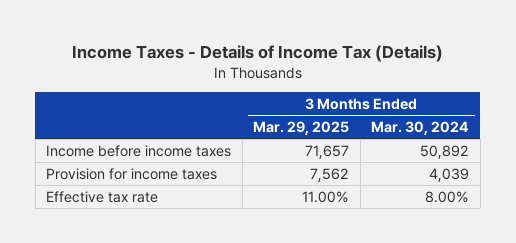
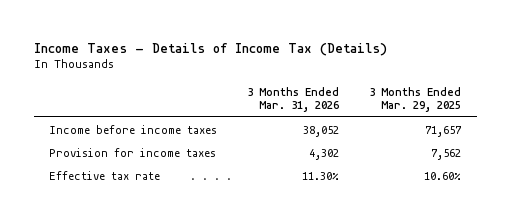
[371,120,470,135] Mar. 30, 2024 -> none
none -> [247,86,340,113] 3 Months Ended Mar. 31, 2026
[302,190,350,203] 11.00% -> [424,171,462,180] 10.60%

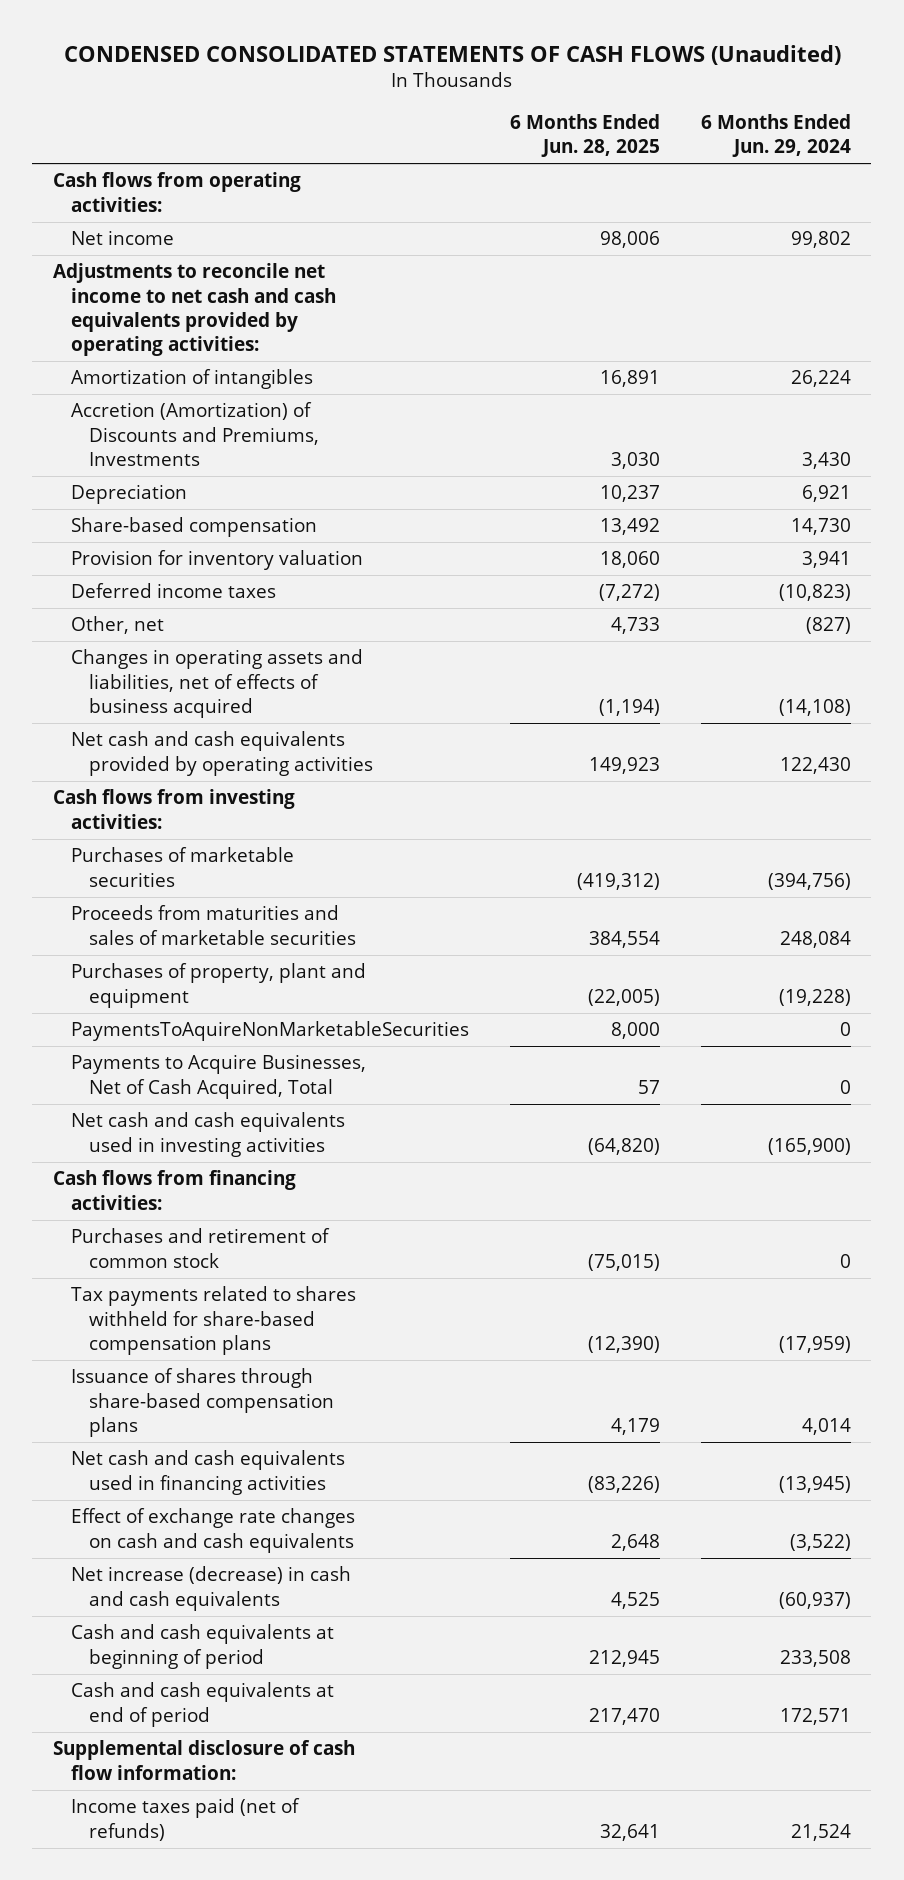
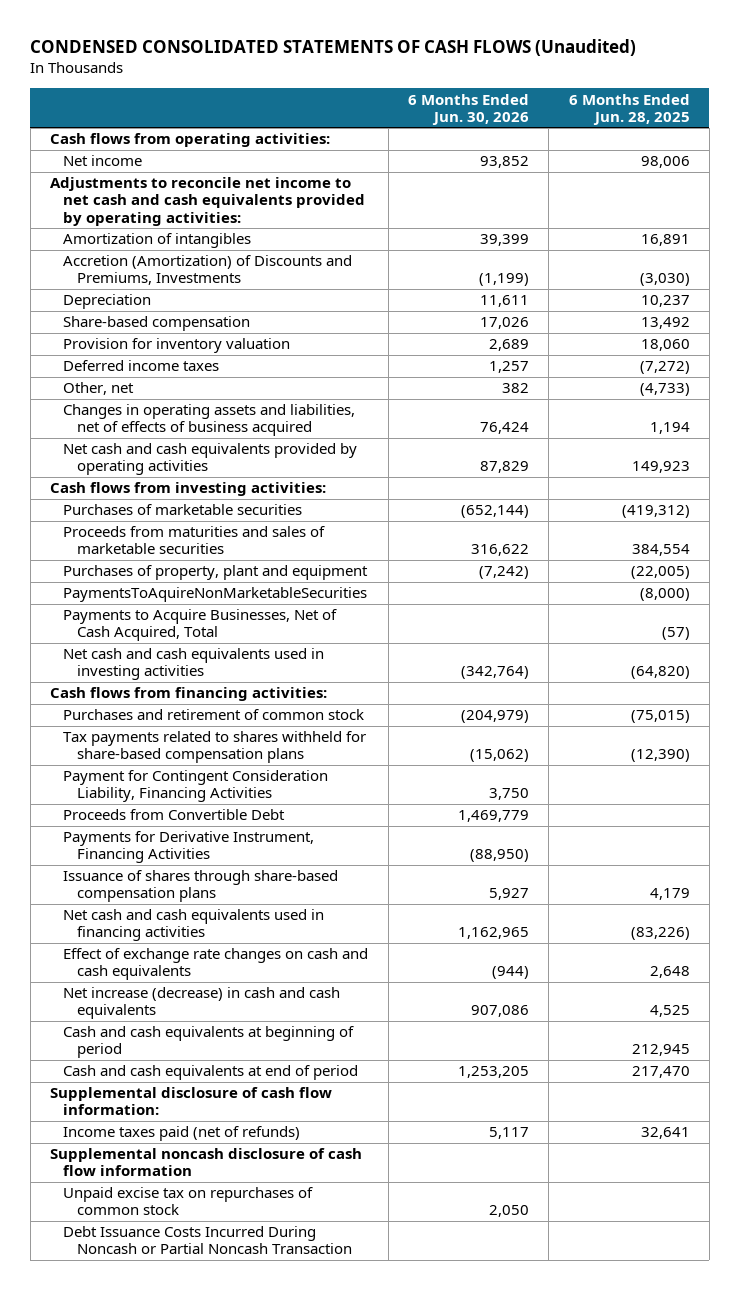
[700,113,851,158] 6 Months Ended Jun. 29, 2024 -> none
none -> [407,93,529,125] 6 Months Ended Jun. 30, 2026
[610,451,660,469] 3,030 -> [639,273,690,287] (3,030)
[610,617,660,635] 4,733 -> [639,383,690,397] (4,733)
[598,698,660,716] (1,194) -> [649,422,690,435] 1,194
[610,1022,660,1040] 8,000 -> [639,588,690,602] (8,000)
[637,1079,660,1094] 57 -> [661,627,690,641] (57)
none -> [63,770,329,803] Payment for Contingent Consideration Liability, Financing Activities
none -> [63,809,286,821] Proceeds from Convertible Debt
none -> [63,831,315,864] Payments for Derivative Instrument, Financing Activities
none -> [50,1148,363,1177] Supplemental noncash disclosure of cash flow information
none -> [63,1187,314,1216] Unpaid excise tax on repurchases of common stock
none -> [63,1226,352,1255] Debt Issuance Costs Incurred During Noncash or Partial Noncash Transaction

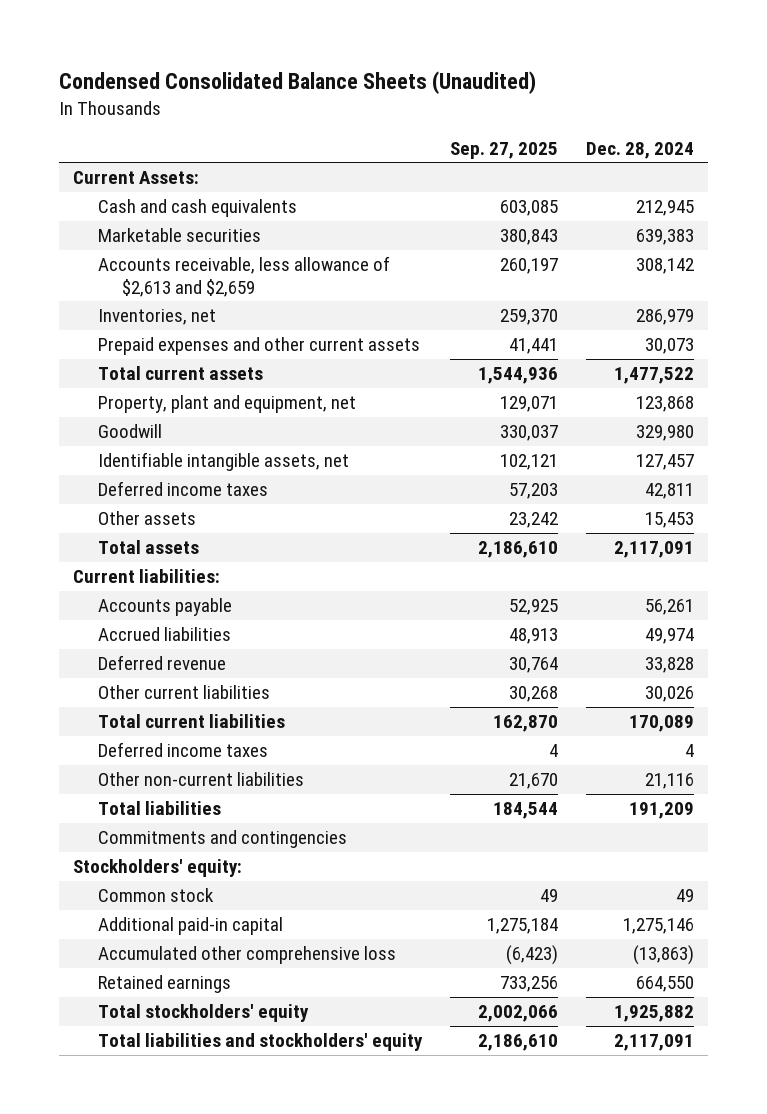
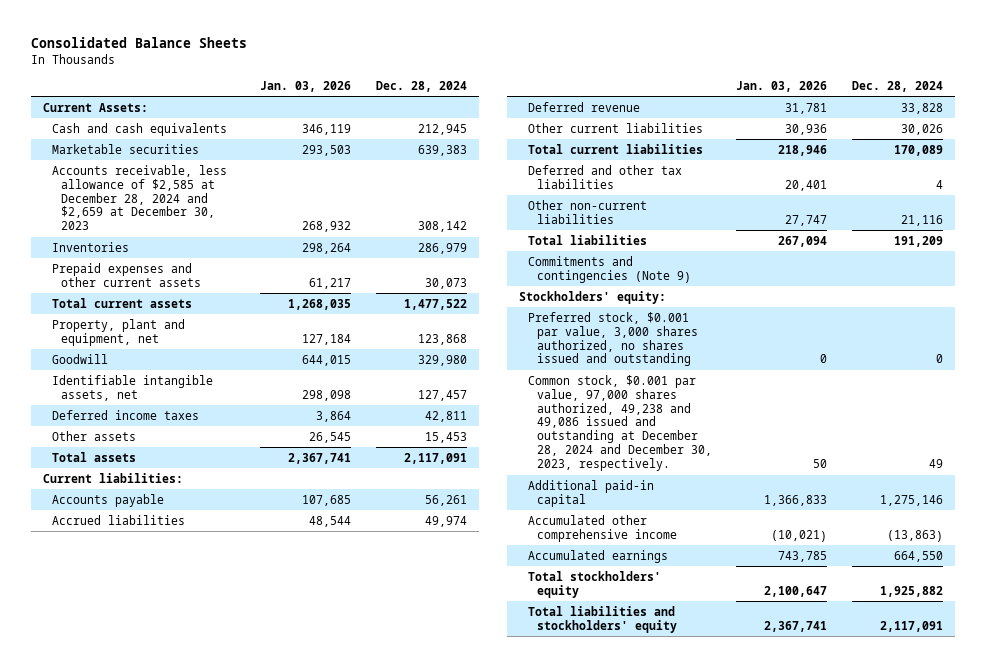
[59,70,537,94] Condensed Consolidated Balance Sheets (Unaudited) -> [30,37,247,49] Consolidated Balance Sheets
[449,141,558,159] Sep. 27, 2025 -> none
none -> [260,80,352,92] Jan. 03, 2026
[97,256,390,297] Accounts receivable, less allowance of $2,613 and $2,659 -> [51,164,227,231] Accounts receivable, less allowance of $2,585 at December 28, 2024 and $2,659 at December 30, 2023
[97,309,216,326] Inventories, net -> [51,241,129,252] Inventories
[97,742,268,758] Deferred income taxes -> [528,164,683,189] Deferred and other tax liabilities
[97,830,347,849] Commitments and contingencies -> [528,255,692,283] Commitments and contingencies (Note 9)
none -> [528,311,699,367] Preferred stock, $0.001 par value, 3,000 shares authorized, no shares issued and outstanding
[97,888,214,903] Common stock -> [528,374,713,472] Common stock, $0.001 par value, 97,000 shares authorized, 49,238 and 49,086 issued and outstanding at December 28, 2024 and December 30, 2023, respectively.
[97,946,396,965] Accumulated other comprehensive loss -> [528,514,678,542] Accumulated other comprehensive income
[97,975,231,994] Retained earnings -> [528,549,669,563] Accumulated earnings

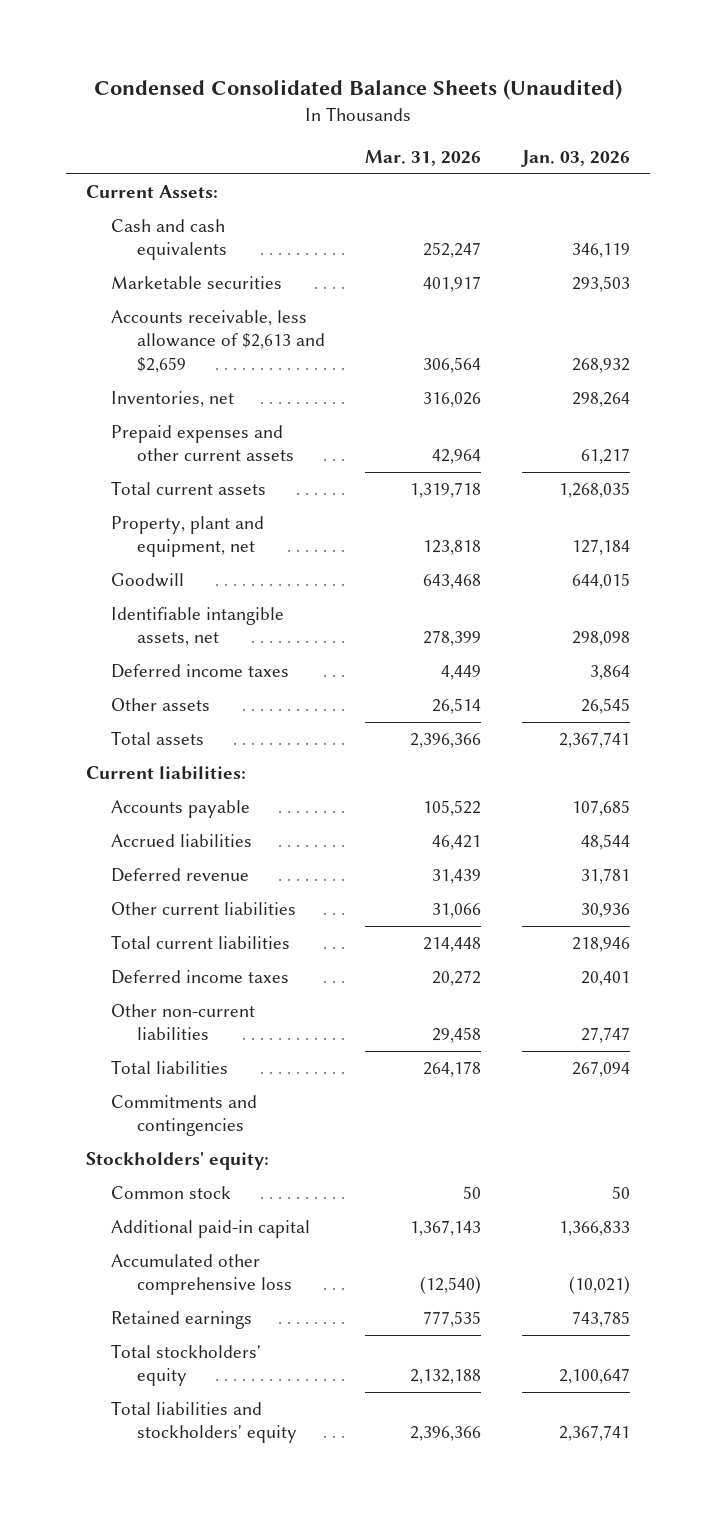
[30,37,247,49] Consolidated Balance Sheets -> [93,79,622,101] Condensed Consolidated Balance Sheets (Unaudited)
[375,80,467,92] Dec. 28, 2024 -> none
none -> [365,149,482,166] Mar. 31, 2026
[51,164,227,231] Accounts receivable, less allowance of $2,585 at December 28, 2024 and $2,659 at December 30, 2023 -> [111,310,325,373] Accounts receivable, less allowance of $2,613 and $2,659
[51,241,129,252] Inventories -> [111,391,235,408] Inventories, net
[528,164,683,189] Deferred and other tax liabilities -> [111,970,290,985] Deferred income taxes
[528,255,692,283] Commitments and contingencies (Note 9) -> [111,1095,258,1137] Commitments and contingencies
[528,311,699,367] Preferred stock, $0.001 par value, 3,000 shares authorized, no shares issued and outstanding -> none
[528,374,713,472] Common stock, $0.001 par value, 97,000 shares authorized, 49,238 and 49,086 issued and outstanding at December 28, 2024 and December 30, 2023, respectively. -> [111,1186,232,1200] Common stock
[528,514,678,542] Accumulated other comprehensive income -> [111,1254,292,1296] Accumulated other comprehensive loss
[528,549,669,563] Accumulated earnings -> [111,1311,253,1330] Retained earnings

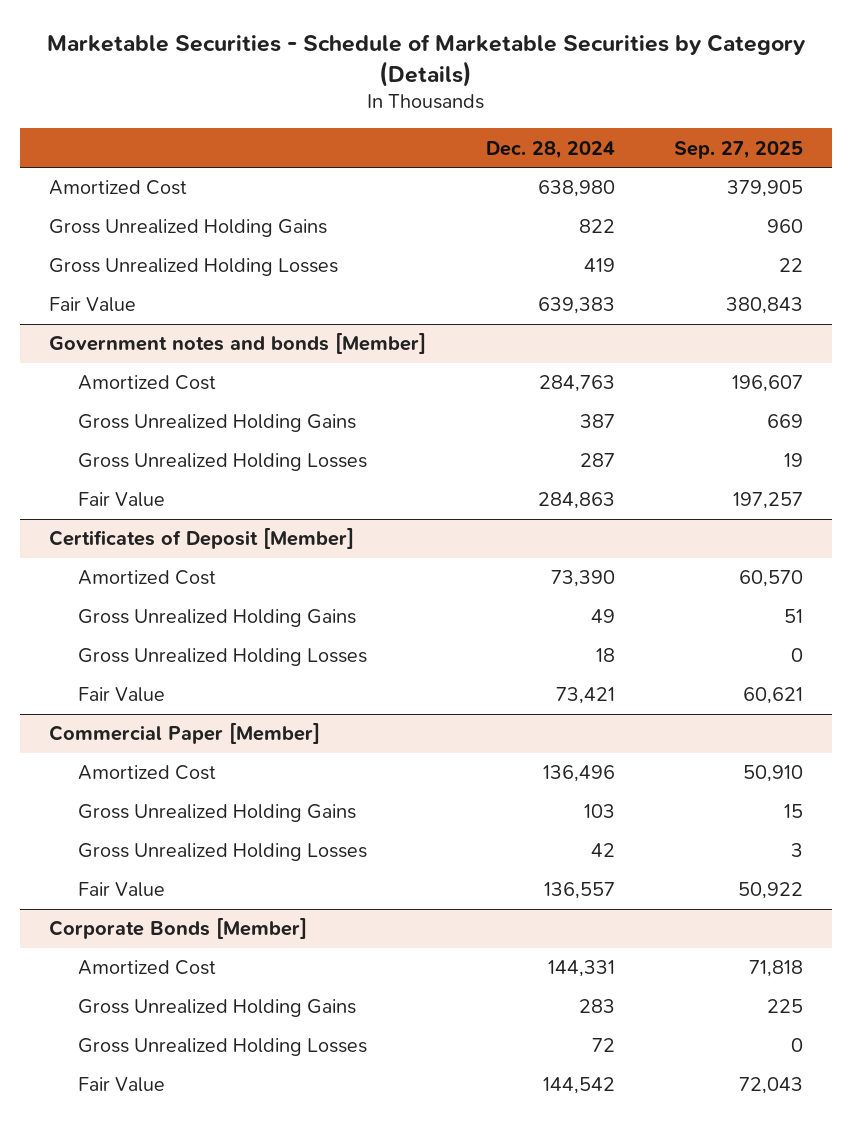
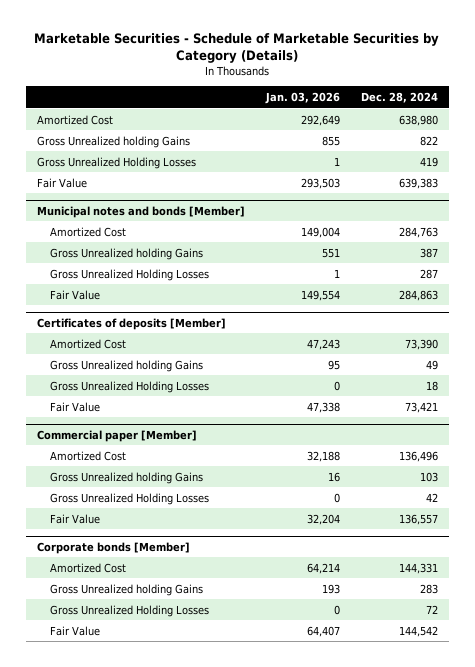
[673,140,803,159] Sep. 27, 2025 -> none
none -> [264,91,340,104] Jan. 03, 2026
[49,219,328,238] Gross Unrealized Holding Gains -> [36,135,190,148] Gross Unrealized holding Gains
[49,333,427,355] Government notes and bonds [Member] -> [36,205,245,218] Municipal notes and bonds [Member]
[78,414,357,433] Gross Unrealized Holding Gains -> [50,247,204,260] Gross Unrealized holding Gains
[49,528,355,550] Certificates of Deposit [Member] -> [36,317,226,330] Certificates of deposits [Member]
[78,609,357,628] Gross Unrealized Holding Gains -> [50,359,204,372] Gross Unrealized holding Gains
[49,723,321,745] Commercial Paper [Member] -> [36,429,197,442] Commercial paper [Member]
[78,804,357,823] Gross Unrealized Holding Gains -> [50,471,204,484] Gross Unrealized holding Gains
[49,918,308,940] Corporate Bonds [Member] -> [36,541,190,554] Corporate bonds [Member]
[78,999,357,1018] Gross Unrealized Holding Gains -> [50,583,204,596] Gross Unrealized holding Gains

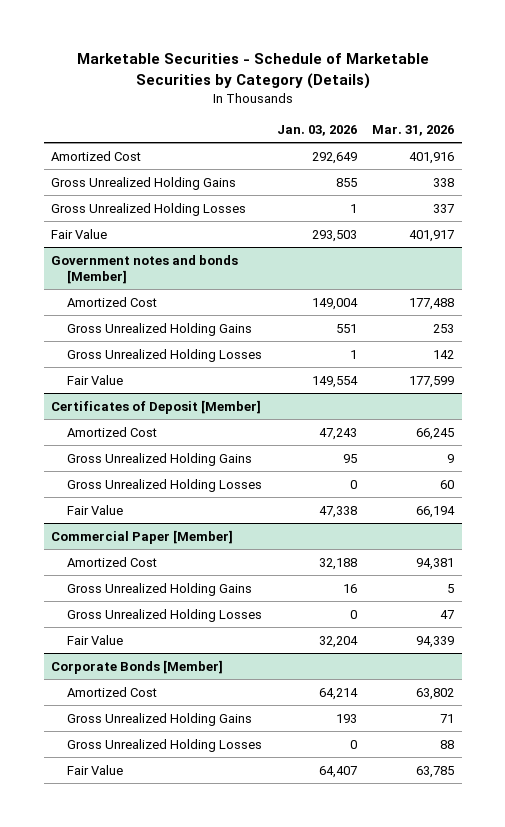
[361,91,439,103] Dec. 28, 2024 -> none
none -> [372,124,455,136] Mar. 31, 2026
[36,135,190,148] Gross Unrealized holding Gains -> [51,176,237,190] Gross Unrealized Holding Gains
[36,205,245,218] Municipal notes and bonds [Member] -> [51,254,239,284] Government notes and bonds [Member]
[50,247,204,260] Gross Unrealized holding Gains -> [66,322,252,336] Gross Unrealized Holding Gains
[36,317,226,330] Certificates of deposits [Member] -> [51,399,262,414] Certificates of Deposit [Member]
[50,359,204,372] Gross Unrealized holding Gains -> [66,452,252,466] Gross Unrealized Holding Gains
[36,429,197,442] Commercial paper [Member] -> [51,529,234,544] Commercial Paper [Member]
[50,471,204,484] Gross Unrealized holding Gains -> [66,582,252,596] Gross Unrealized Holding Gains
[36,541,190,554] Corporate bonds [Member] -> [51,659,224,674] Corporate Bonds [Member]
[50,583,204,596] Gross Unrealized holding Gains -> [66,712,252,726] Gross Unrealized Holding Gains

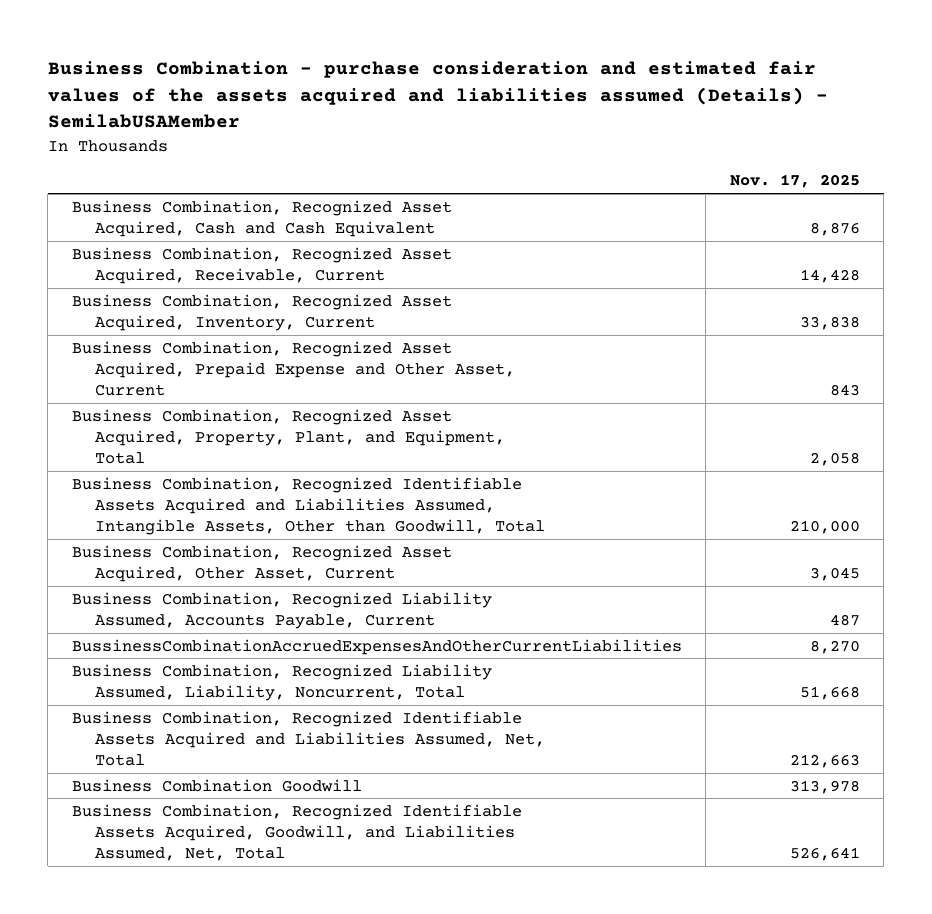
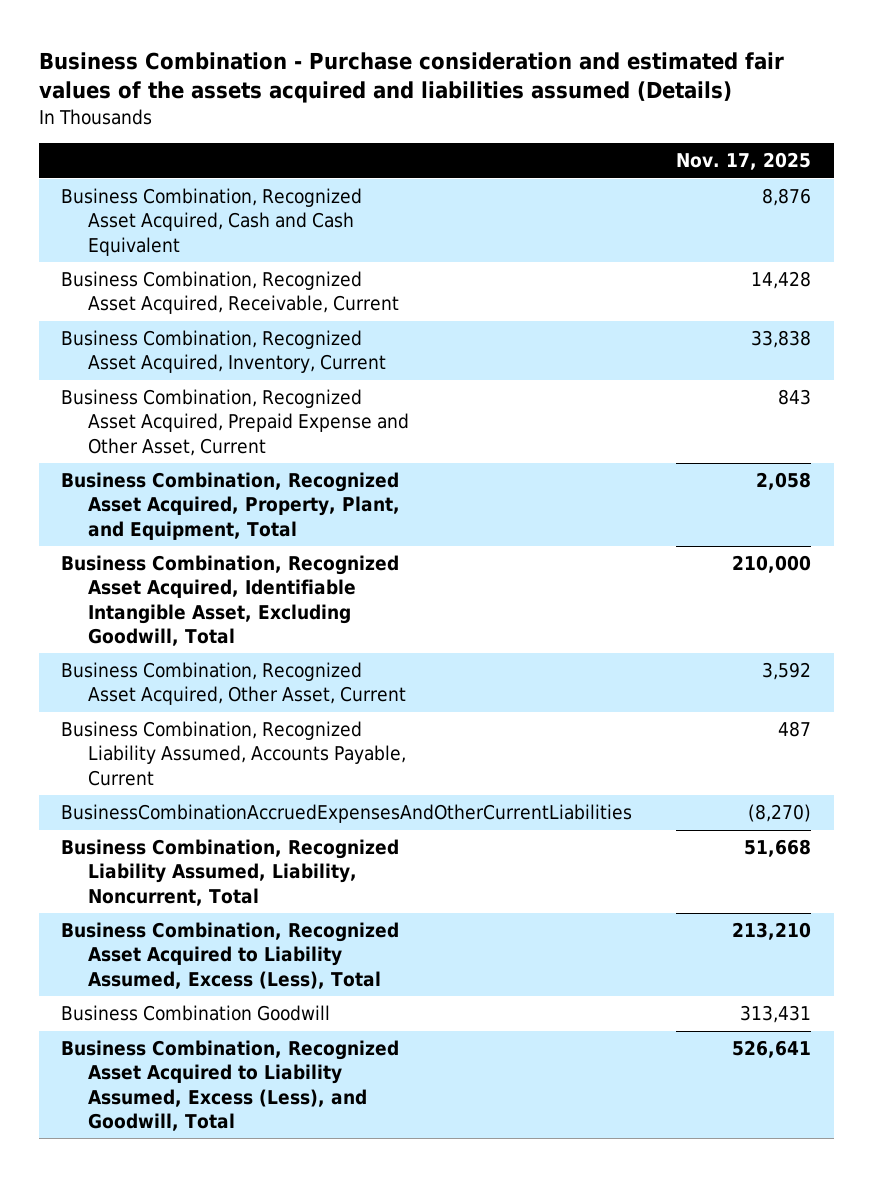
[47,61,828,129] Business Combination - purchase consideration and estimated fair values of the assets acquired and liabilities assumed (Details) - SemilabUSAMember -> [39,51,785,104] Business Combination - Purchase consideration and estimated fair values of the assets acquired and liabilities assumed (Details)
[71,476,546,536] Business Combination, Recognized Identifiable Assets Acquired and Liabilities Assumed, Intangible Assets, Other than Goodwill, Total -> [61,555,400,646] Business Combination, Recognized Asset Acquired, Identifiable Intangible Asset, Excluding Goodwill, Total
[809,566,860,581] 3,045 -> [762,662,812,681] 3,592
[71,638,682,655] BussinessCombinationAccruedExpensesAndOtherCurrentLiabilities -> none
none -> [61,804,633,824] BusinessCombinationAccruedExpensesAndOtherCurrentLiabilities
[71,710,546,767] Business Combination, Recognized Identifiable Assets Acquired and Liabilities Assumed, Net, Total -> [61,922,400,989] Business Combination, Recognized Asset Acquired to Liability Assumed, Excess (Less), Total
[789,754,860,769] 212,663 -> [732,922,812,941] 213,210
[789,779,860,794] 313,978 -> [740,1005,812,1024] 313,431
[71,803,522,862] Business Combination, Recognized Identifiable Assets Acquired, Goodwill, and Liabilities Assumed, Net, Total -> [61,1040,400,1131] Business Combination, Recognized Asset Acquired to Liability Assumed, Excess (Less), and Goodwill, Total

